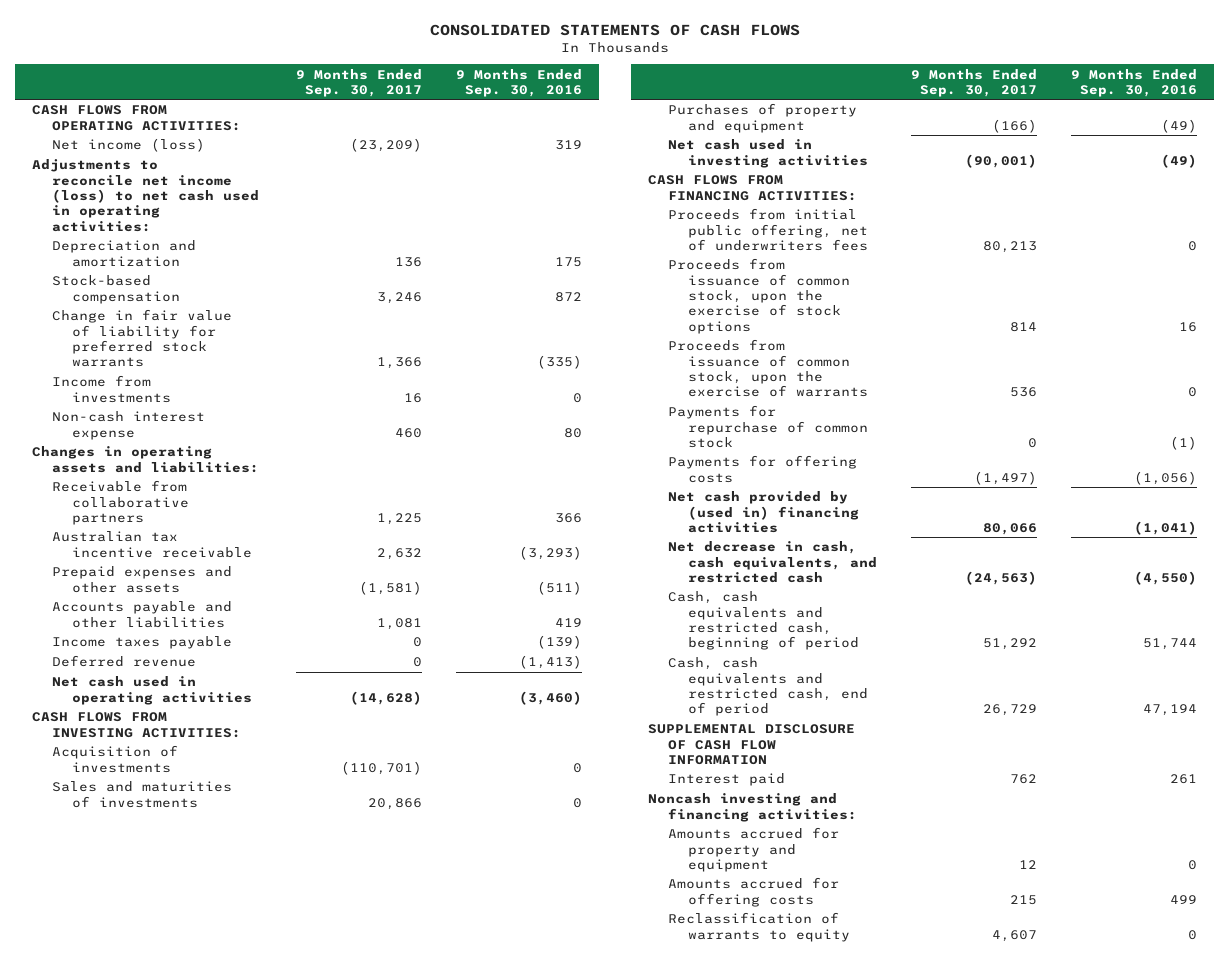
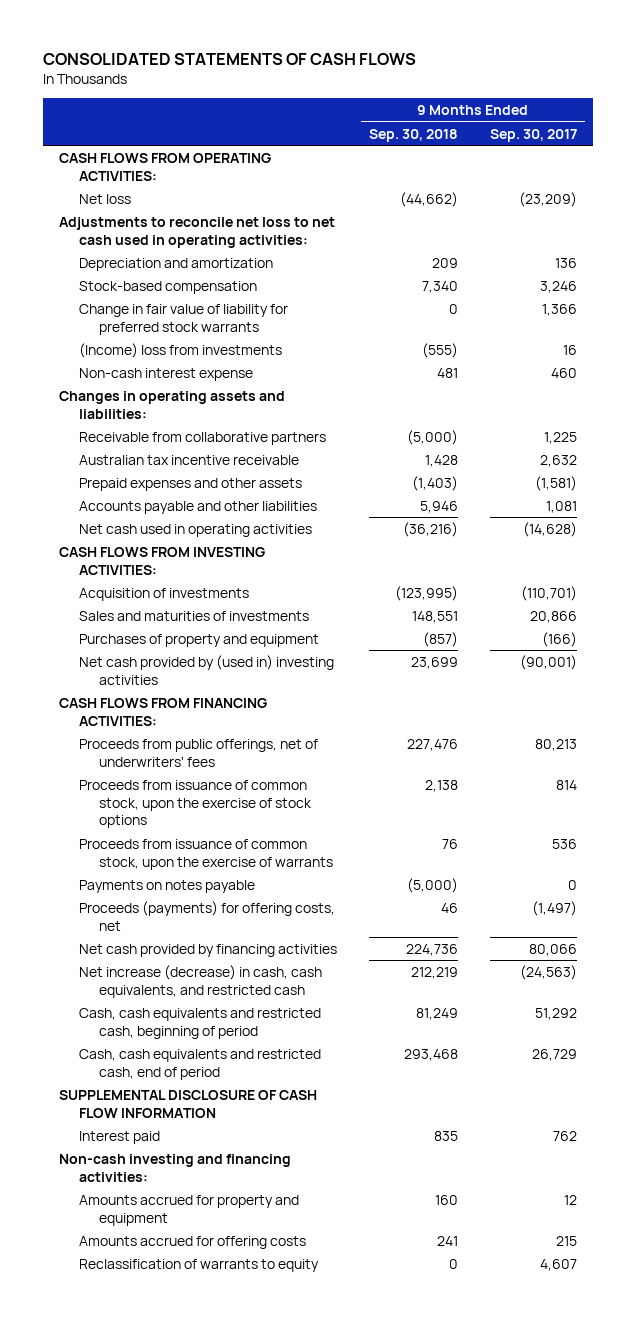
[455,68,582,97] 9 Months Ended Sep. 30, 2016 -> none
none -> [368,128,458,142] Sep. 30, 2018
[52,138,206,153] Net income (loss) -> [79,193,132,204] Net loss
[32,159,260,232] Adjustments to reconcile net income (loss) to net cash used in operating activities: -> [58,216,335,248] Adjustments to reconcile net loss to net cash used in operating activities:
[52,375,172,403] Income from investments -> [79,342,283,358] (Income) loss from investments
[52,636,233,650] Income taxes payable -> none
[52,655,197,668] Deferred revenue -> none
[667,139,868,168] Net cash used in investing activities -> [79,654,335,685] Net cash provided by (used in) investing activities
[667,208,868,251] Proceeds from initial public offering, net of underwriters fees -> [79,738,319,767] Proceeds from public offerings, net of underwriters' fees
[667,405,868,448] Payments for repurchase of common stock -> none
none -> [79,879,256,893] Payments on notes payable
[667,455,857,483] Payments for offering costs -> [79,900,336,931] Proceeds (payments) for offering costs, net
[667,491,859,533] Net cash provided by (used in) financing activities -> [79,943,338,957] Net cash provided by financing activities
[667,541,877,583] Net decrease in cash, cash equivalents, and restricted cash -> [79,964,323,998] Net increase (decrease) in cash, cash equivalents, and restricted cash
[647,793,857,822] Noncash investing and financing activities: -> [58,1153,291,1182] Non-cash investing and financing activities:

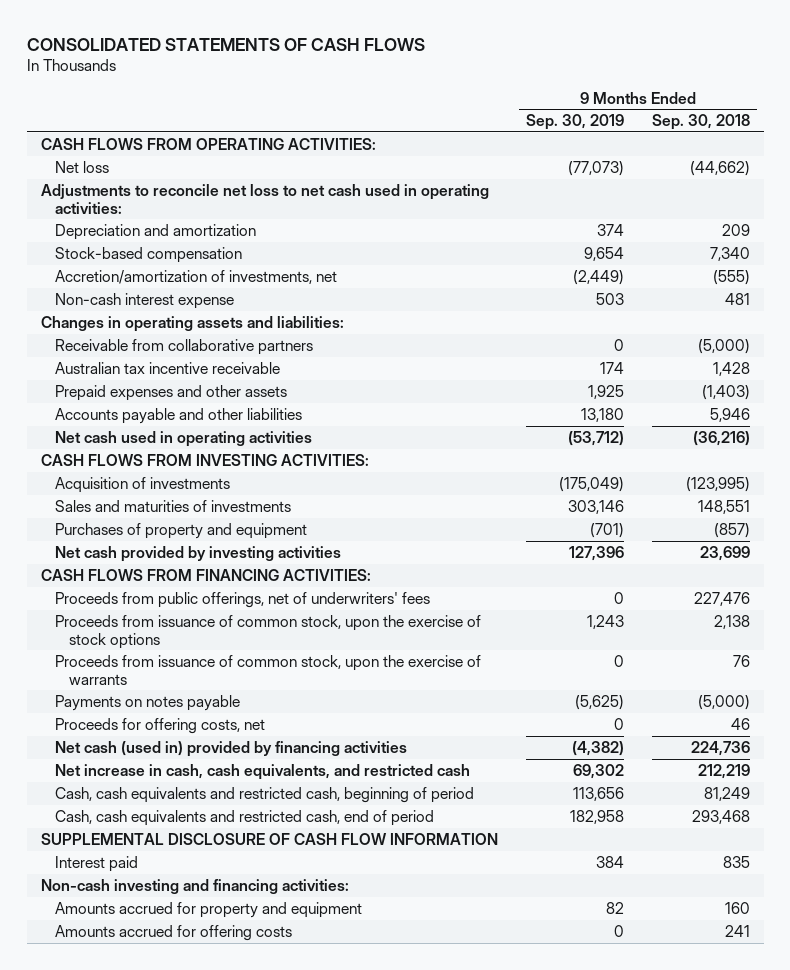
[489,128,577,142] Sep. 30, 2017 -> none
none -> [525,114,624,131] Sep. 30, 2019
[79,303,289,335] Change in fair value of liability for preferred stock warrants -> none
[79,342,283,358] (Income) loss from investments -> [54,269,337,284] Accretion/amortization of investments, net
[79,654,335,685] Net cash provided by (used in) investing activities -> [54,545,341,562] Net cash provided by investing activities
[79,900,336,931] Proceeds (payments) for offering costs, net -> [54,717,265,734] Proceeds for offering costs, net
[79,943,338,957] Net cash provided by financing activities -> [54,740,407,757] Net cash (used in) provided by financing activities
[79,964,323,998] Net increase (decrease) in cash, cash equivalents, and restricted cash -> [54,763,470,780] Net increase in cash, cash equivalents, and restricted cash
[79,1258,320,1272] Reclassification of warrants to equity -> none

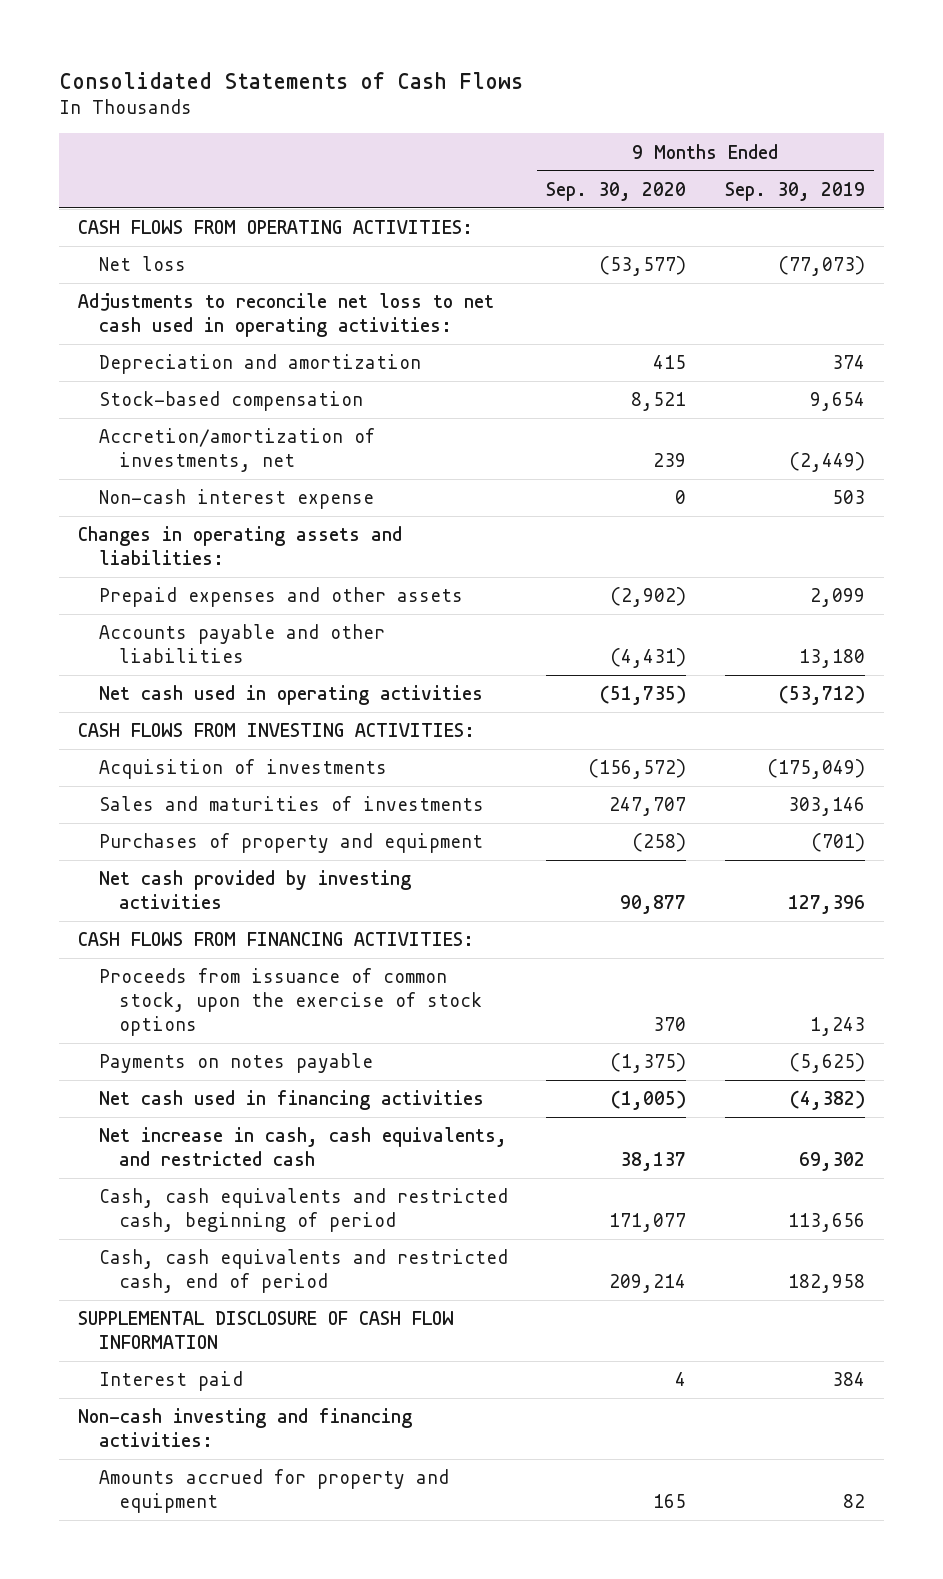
[26,37,425,51] CONSOLIDATED STATEMENTS OF CASH FLOWS -> [58,71,523,89] Consolidated Statements of Cash Flows
[651,114,750,131] Sep. 30, 2018 -> none
none -> [546,181,687,201] Sep. 30, 2020
[54,338,313,355] Receivable from collaborative partners -> none
[54,361,280,374] Australian tax incentive receivable -> none
[587,384,624,399] 1,925 -> [809,588,865,608] 2,099
[54,591,430,608] Proceeds from public offerings, net of underwriters' fees -> none
[54,654,481,685] Proceeds from issuance of common stock, upon the exercise of warrants -> none
[54,717,265,734] Proceeds for offering costs, net -> none
[54,740,407,757] Net cash (used in) provided by financing activities -> [98,1090,484,1111] Net cash used in financing activities
[54,924,292,941] Amounts accrued for offering costs -> none

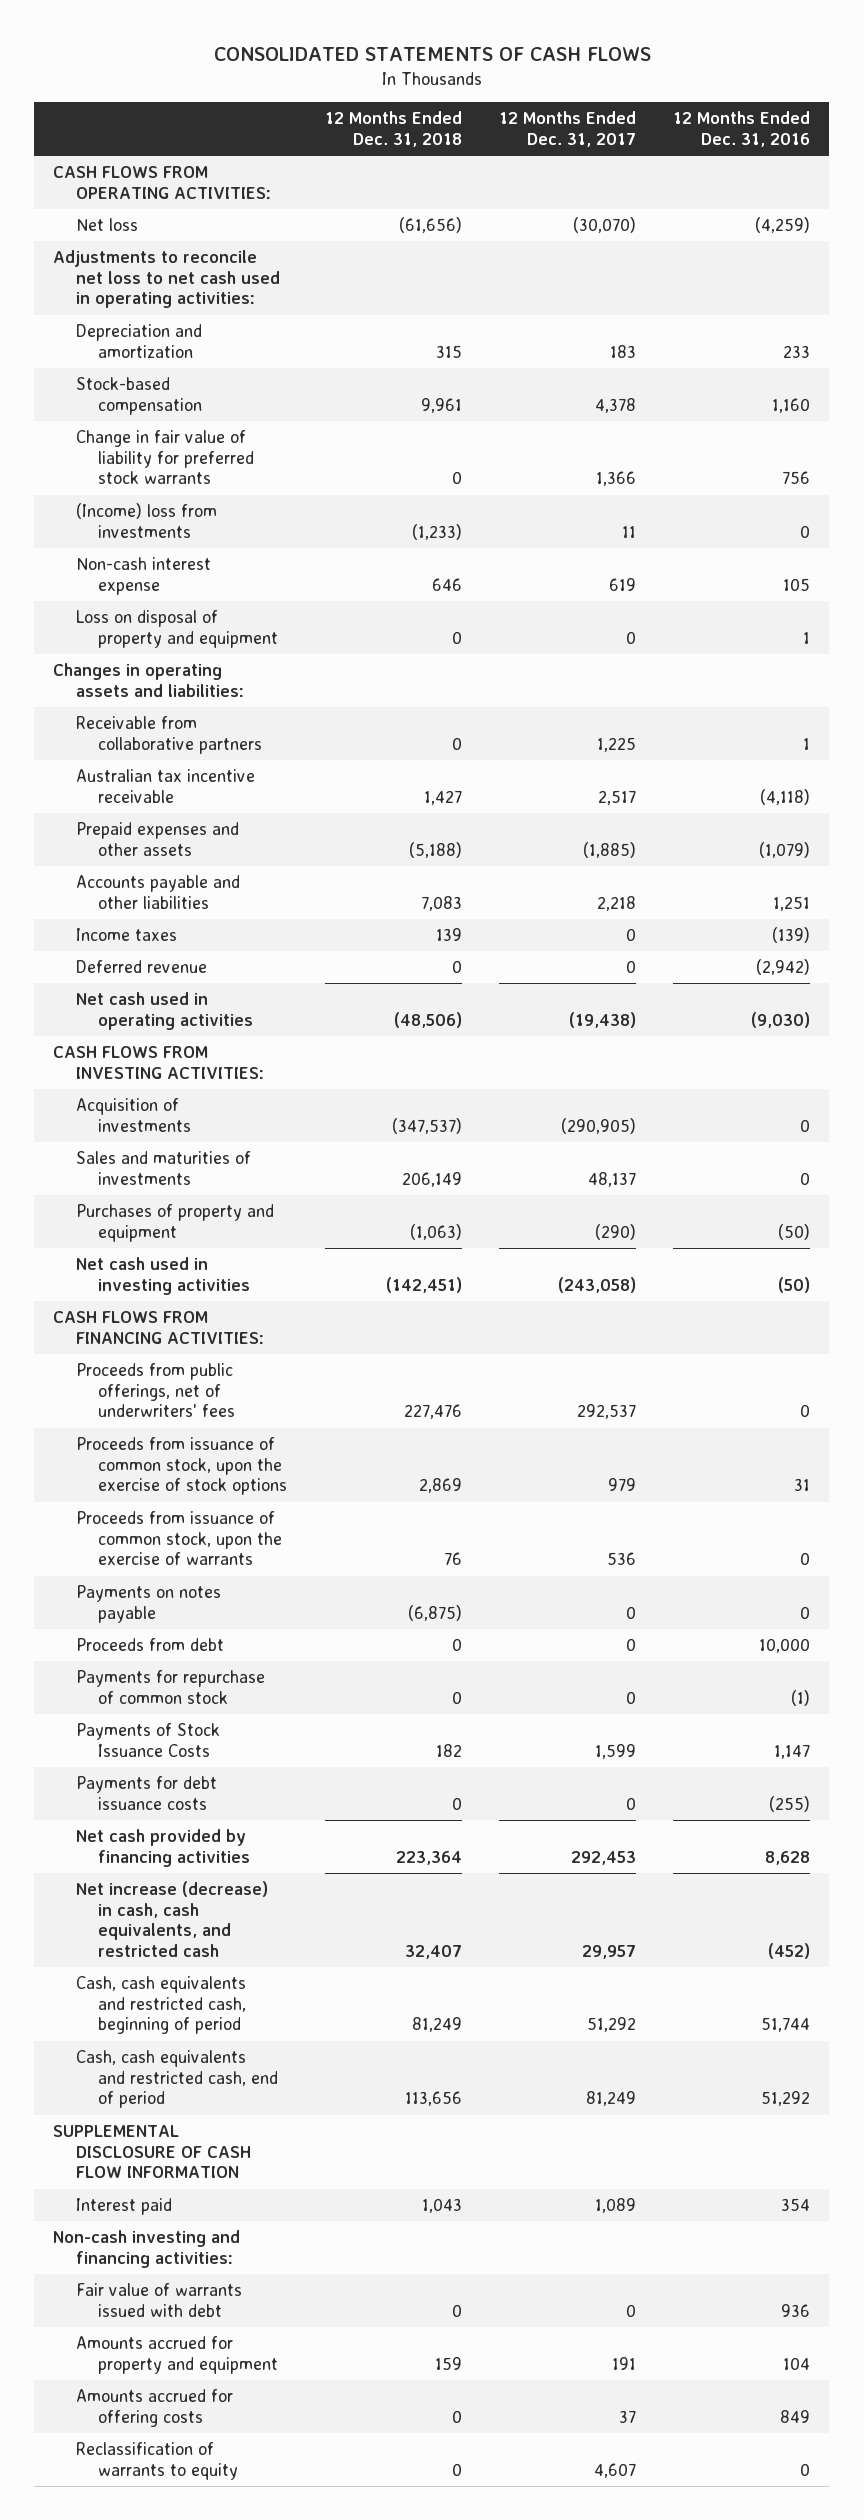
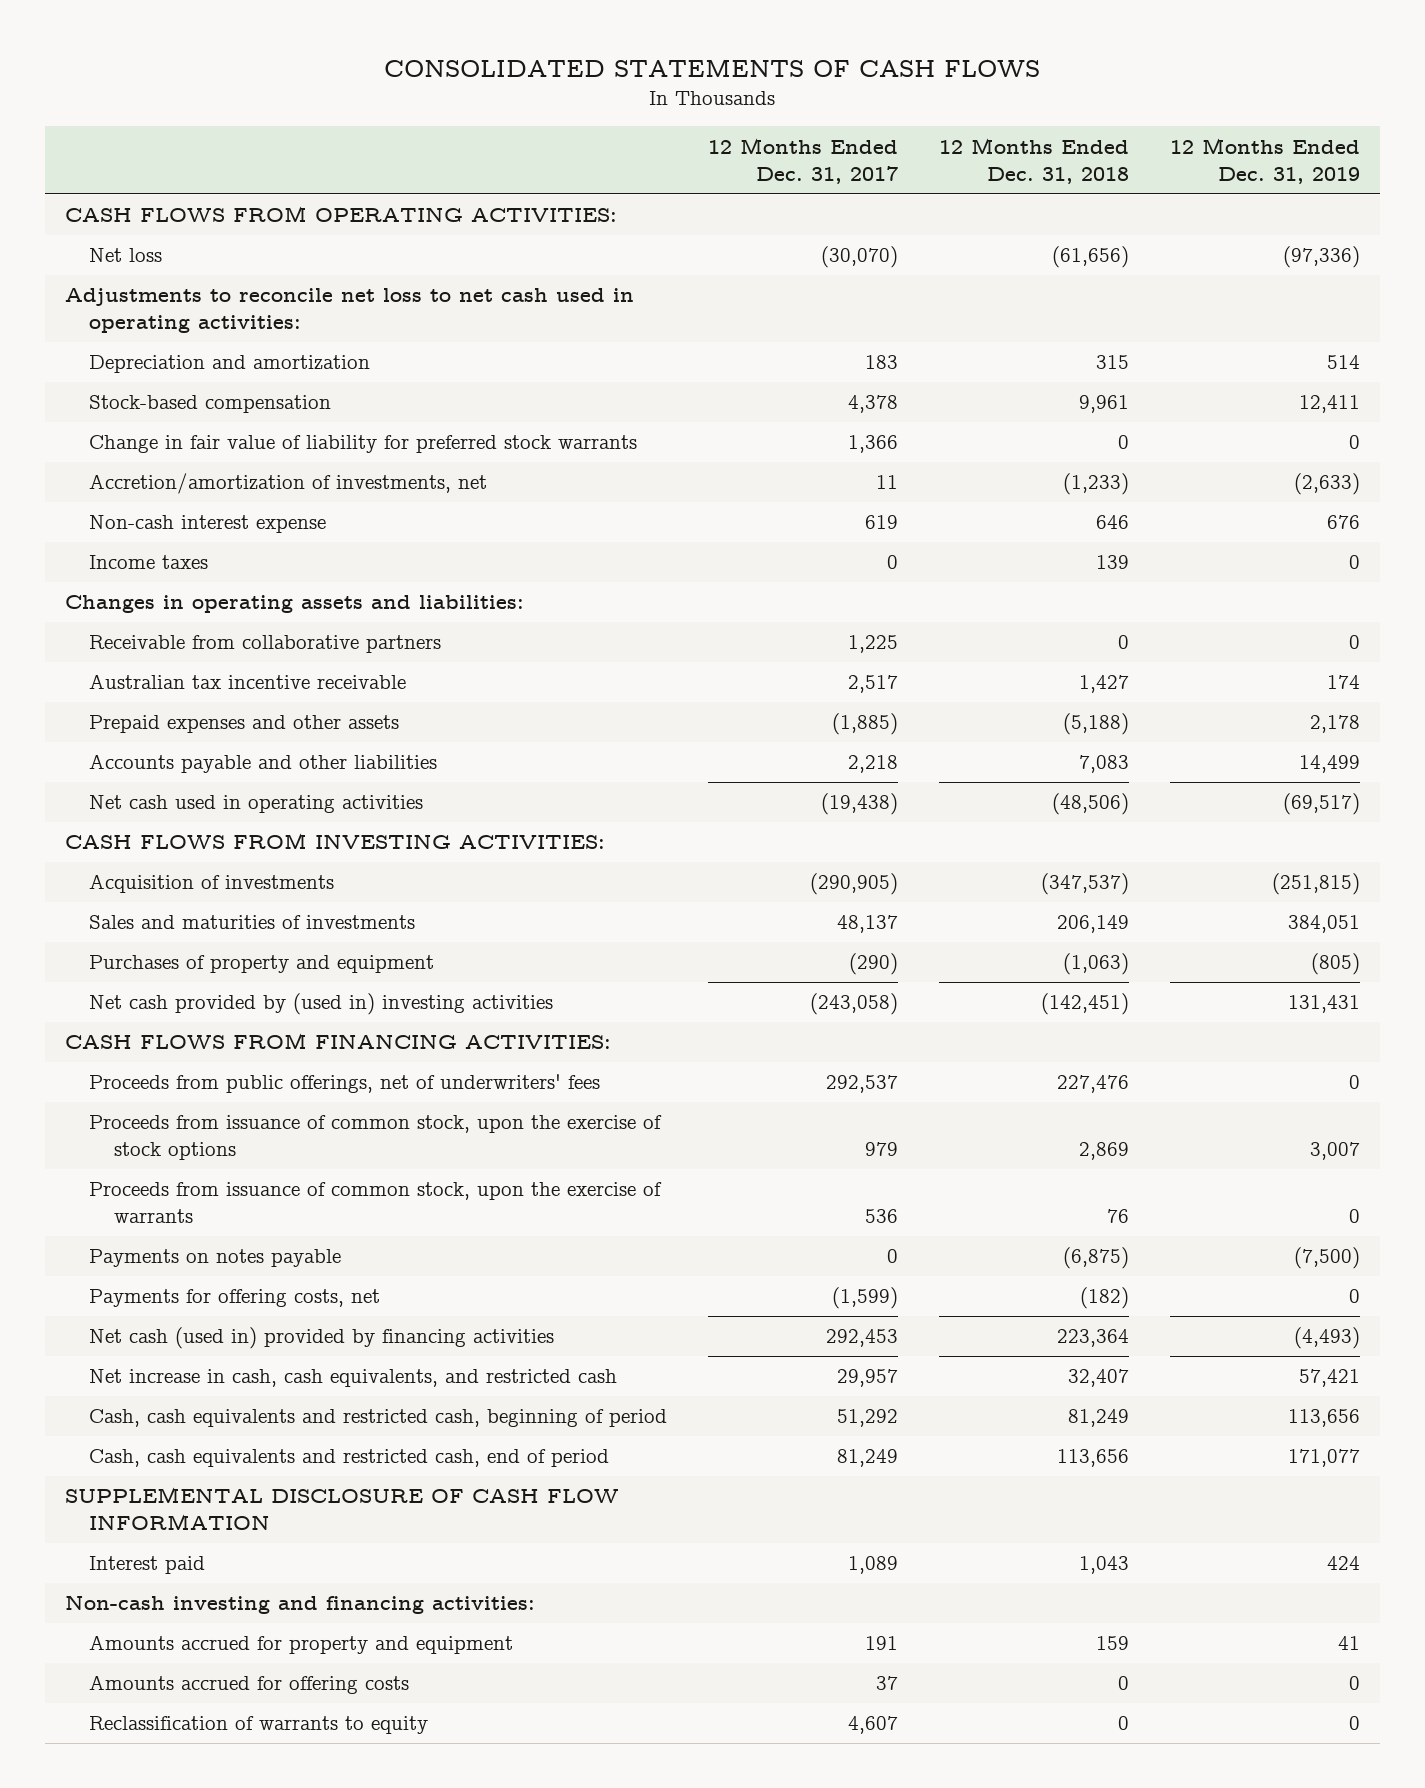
[673,111,811,147] 12 Months Ended Dec. 31, 2016 -> none
none -> [1169,137,1360,184] 12 Months Ended Dec. 31, 2019
[75,503,217,538] (Income) loss from investments -> [89,473,488,495] Accretion/amortization of investments, net
[75,610,279,648] Loss on disposal of property and equipment -> none
[75,928,177,942] Income taxes -> [89,555,209,570] Income taxes
[75,960,207,974] Deferred revenue -> none
[75,1257,251,1295] Net cash used in investing activities -> [89,993,554,1016] Net cash provided by (used in) investing activities
[75,1638,224,1652] Proceeds from debt -> none
[75,1670,265,1704] Payments for repurchase of common stock -> none
[75,1776,217,1810] Payments for debt issuance costs -> none
[75,1723,220,1757] Payments of Stock Issuance Costs -> [89,1289,381,1308] Payments for offering costs, net
[435,1743,462,1757] 182 -> [1080,1287,1130,1310] (182)
[595,1743,637,1759] 1,599 -> [832,1287,899,1310] (1,599)
[75,1829,251,1867] Net cash provided by financing activities -> [89,1327,555,1350] Net cash (used in) provided by financing activities
[75,1881,268,1957] Net increase (decrease) in cash, cash equivalents, and restricted cash -> [89,1369,618,1388] Net increase in cash, cash equivalents, and restricted cash
[75,2283,242,2317] Fair value of warrants issued with debt -> none

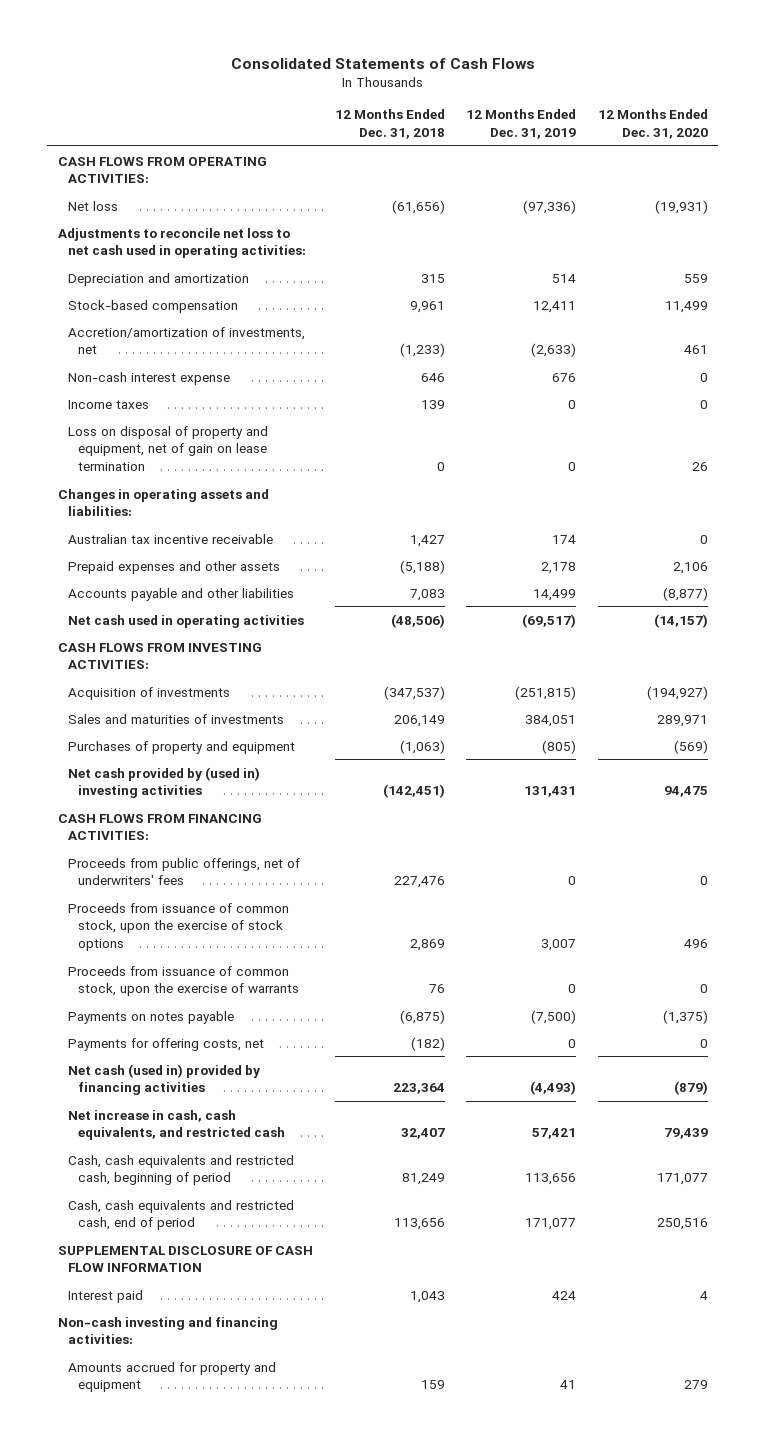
[384,59,1041,78] CONSOLIDATED STATEMENTS OF CASH FLOWS -> [230,57,535,69] Consolidated Statements of Cash Flows
[708,137,899,184] 12 Months Ended Dec. 31, 2017 -> none
none -> [597,109,708,139] 12 Months Ended Dec. 31, 2020
[89,435,638,454] Change in fair value of liability for preferred stock warrants -> none
none -> [68,425,269,471] Loss on disposal of property and equipment, net of gain on lease termination
[89,635,442,654] Receivable from collaborative partners -> none
[89,1675,410,1695] Amounts accrued for offering costs -> none
[89,1716,429,1735] Reclassification of warrants to equity -> none

